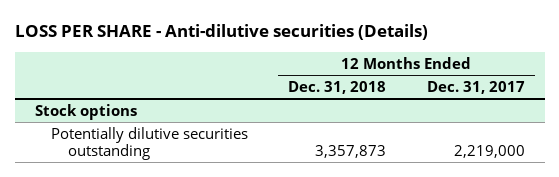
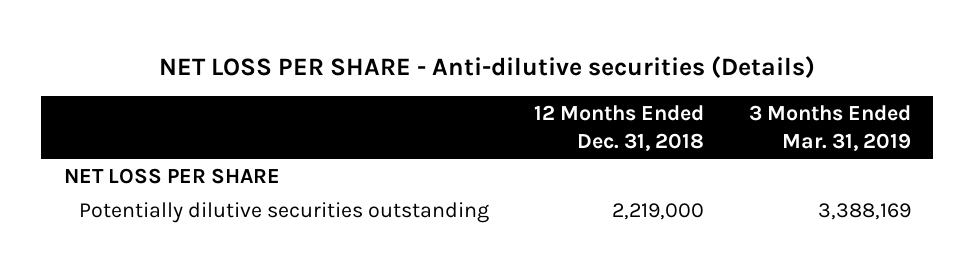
[14,24,428,41] LOSS PER SHARE - Anti-dilutive securities (Details) -> [159,55,816,78] NET LOSS PER SHARE - Anti-dilutive securities (Details)
[426,80,525,94] Dec. 31, 2017 -> none
none -> [748,105,911,152] 3 Months Ended Mar. 31, 2019
[34,103,137,120] Stock options -> none
none -> [63,168,280,185] NET LOSS PER SHARE
[315,144,387,158] 3,357,873 -> [612,203,705,221] 2,219,000

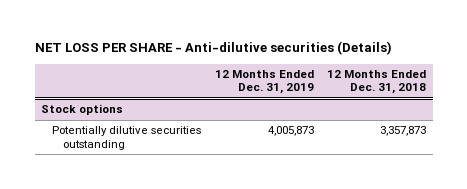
[748,105,911,152] 3 Months Ended Mar. 31, 2019 -> none
none -> [214,69,314,95] 12 Months Ended Dec. 31, 2019
[63,168,280,185] NET LOSS PER SHARE -> none
none -> [41,104,124,116] Stock options
[612,203,705,221] 2,219,000 -> [380,126,427,137] 3,357,873

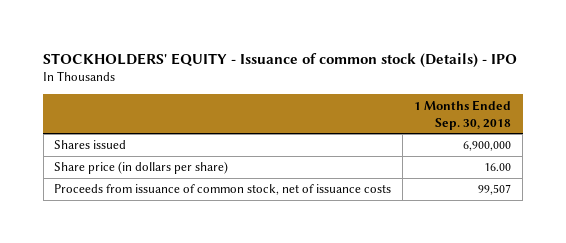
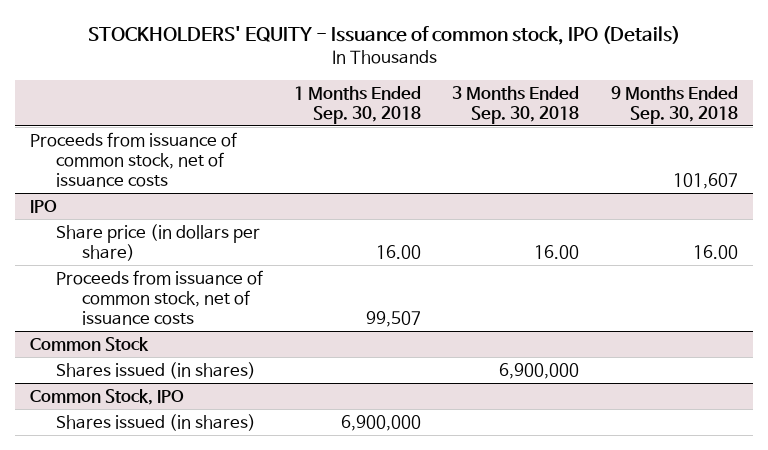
[43,52,518,68] STOCKHOLDERS' EQUITY - Issuance of common stock (Details) - IPO -> [87,25,680,45] STOCKHOLDERS' EQUITY - Issuance of common stock, IPO (Details)
none -> [452,86,580,124] 3 Months Ended Sep. 30, 2018
none -> [610,86,738,124] 9 Months Ended Sep. 30, 2018
[54,140,127,150] Shares issued -> none
none -> [30,132,238,187] Proceeds from issuance of common stock, net of issuance costs
none -> [30,200,58,214] IPO
none -> [30,337,150,352] Common Stock
none -> [56,362,257,380] Shares issued (in shares)
none -> [30,389,185,406] Common Stock, IPO
none -> [56,414,257,432] Shares issued (in shares)

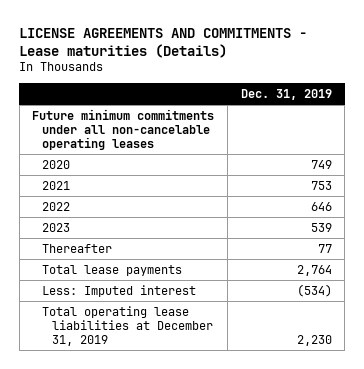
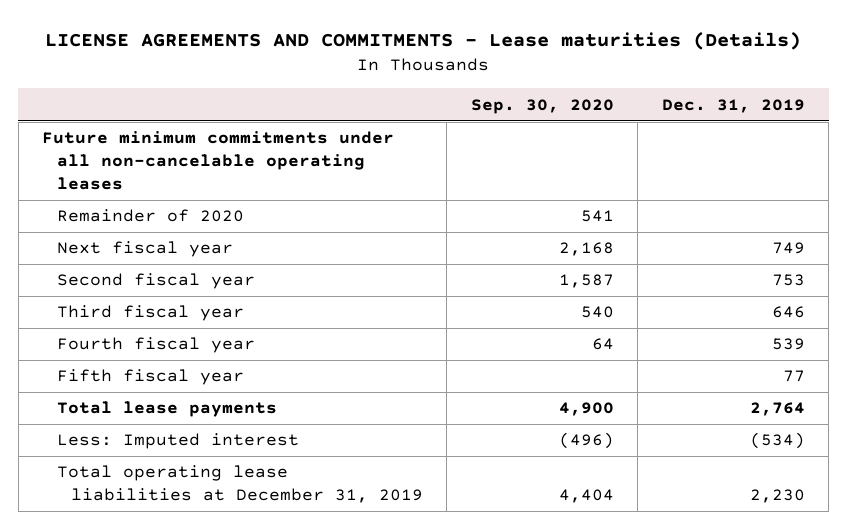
none -> [470,98,614,114] Sep. 30, 2020
[42,243,113,253] Thereafter -> none
none -> [56,209,244,223] Remainder of 2020
[42,159,71,169] 2020 -> [56,241,233,258] Next fiscal year
[42,180,71,190] 2021 -> [56,273,255,290] Second fiscal year
[42,201,71,211] 2022 -> [56,305,244,322] Third fiscal year
[42,222,71,232] 2023 -> [56,337,255,354] Fourth fiscal year
none -> [56,369,244,386] Fifth fiscal year

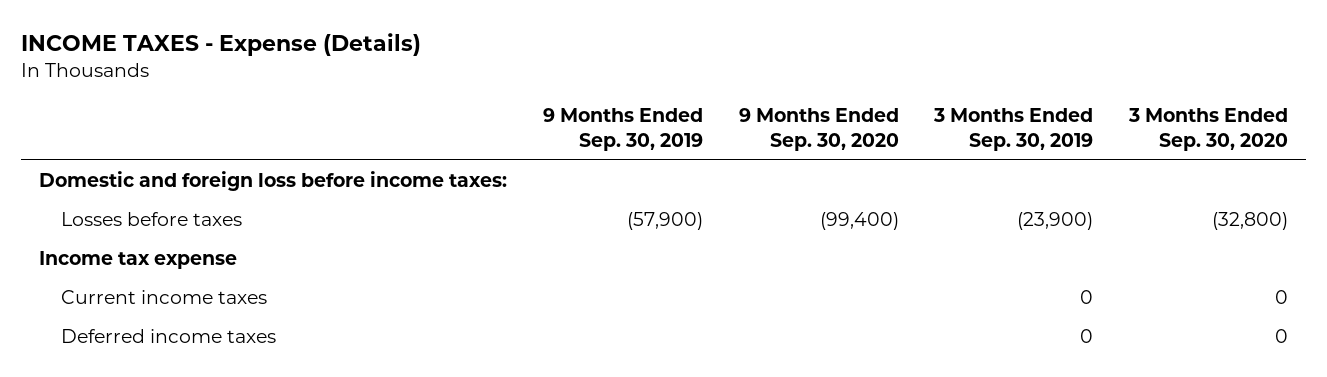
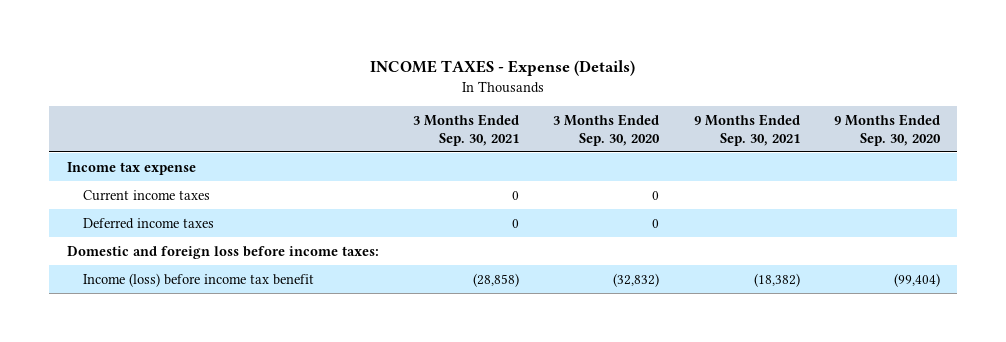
[542,108,703,152] 9 Months Ended Sep. 30, 2019 -> none
[933,108,1094,152] 3 Months Ended Sep. 30, 2019 -> none
none -> [412,113,519,146] 3 Months Ended Sep. 30, 2021
none -> [693,113,800,146] 9 Months Ended Sep. 30, 2021
[61,212,243,227] Losses before taxes -> none
[39,171,508,192] Domestic and foreign loss before income taxes: -> [66,245,379,259] Domestic and foreign loss before income taxes:
none -> [83,272,315,287] Income (loss) before income tax benefit

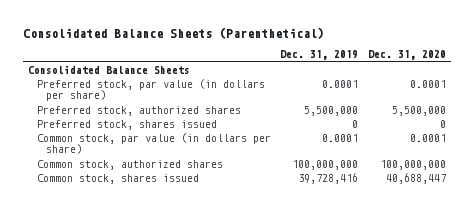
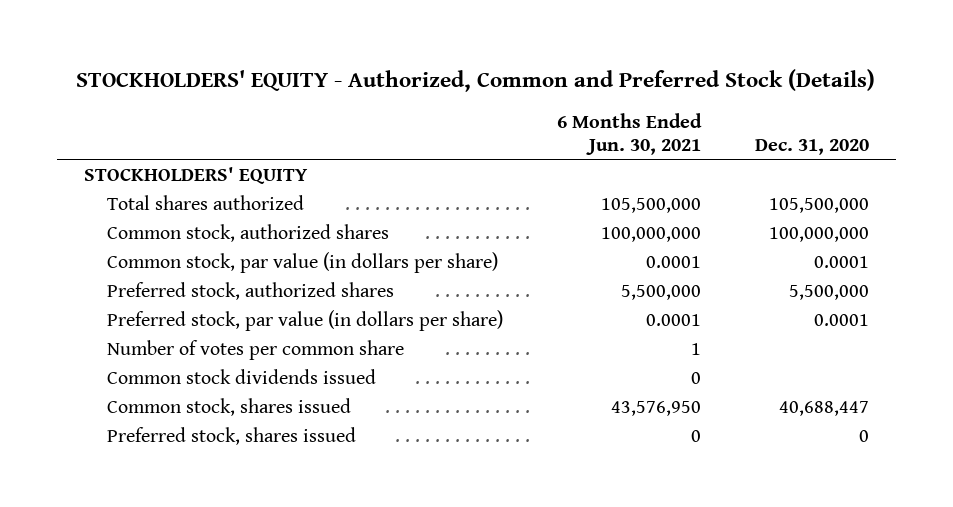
[23,26,325,39] Consolidated Balance Sheets (Parenthetical) -> [76,69,876,93] STOCKHOLDERS' EQUITY - Authorized, Common and Preferred Stock (Details)
[280,50,359,61] Dec. 31, 2019 -> none
none -> [556,112,702,155] 6 Months Ended Jun. 30, 2021
[27,64,190,74] Consolidated Balance Sheets -> none
none -> [83,166,308,184] STOCKHOLDERS' EQUITY
none -> [106,194,304,210] Total shares authorized
[36,132,271,155] Common stock, par value (in dollars per share) -> [106,251,498,273] Common stock, par value (in dollars per share)
[36,105,241,116] Preferred stock, authorized shares -> [106,281,394,300] Preferred stock, authorized shares
[36,78,265,102] Preferred stock, par value (in dollars per share) -> [106,309,503,331] Preferred stock, par value (in dollars per share)
none -> [106,339,404,360] Number of votes per common share
none -> [106,368,376,384] Common stock dividends issued
[36,119,217,130] Preferred stock, shares issued -> [106,426,356,445] Preferred stock, shares issued

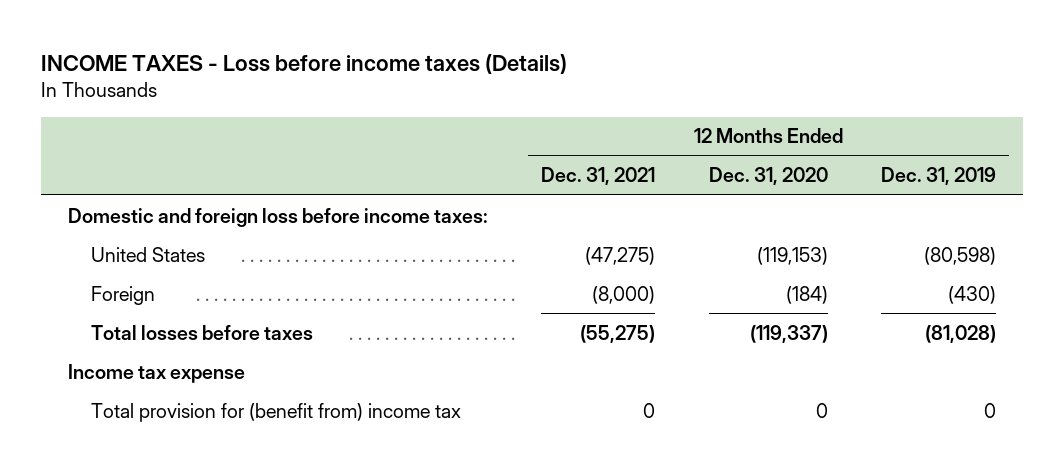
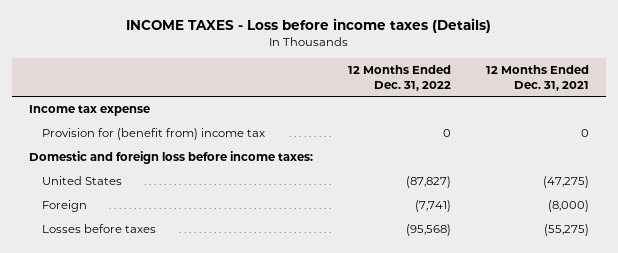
[708,167,828,186] Dec. 31, 2020 -> none
[880,167,996,186] Dec. 31, 2019 -> none
none -> [348,64,452,91] 12 Months Ended Dec. 31, 2022
[67,363,245,383] Income tax expense -> [29,104,151,116] Income tax expense
none -> [41,127,265,140] Provision for (benefit from) income tax
[91,402,462,422] Total provision for (benefit from) income tax -> none
[91,324,314,340] Total losses before taxes -> [41,223,156,233] Losses before taxes

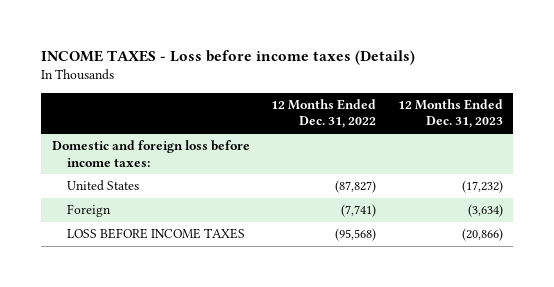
[485,64,589,91] 12 Months Ended Dec. 31, 2021 -> none
none -> [397,99,503,129] 12 Months Ended Dec. 31, 2023
[29,104,151,116] Income tax expense -> none
[41,127,265,140] Provision for (benefit from) income tax -> none
[41,223,156,233] Losses before taxes -> [66,228,245,240] LOSS BEFORE INCOME TAXES

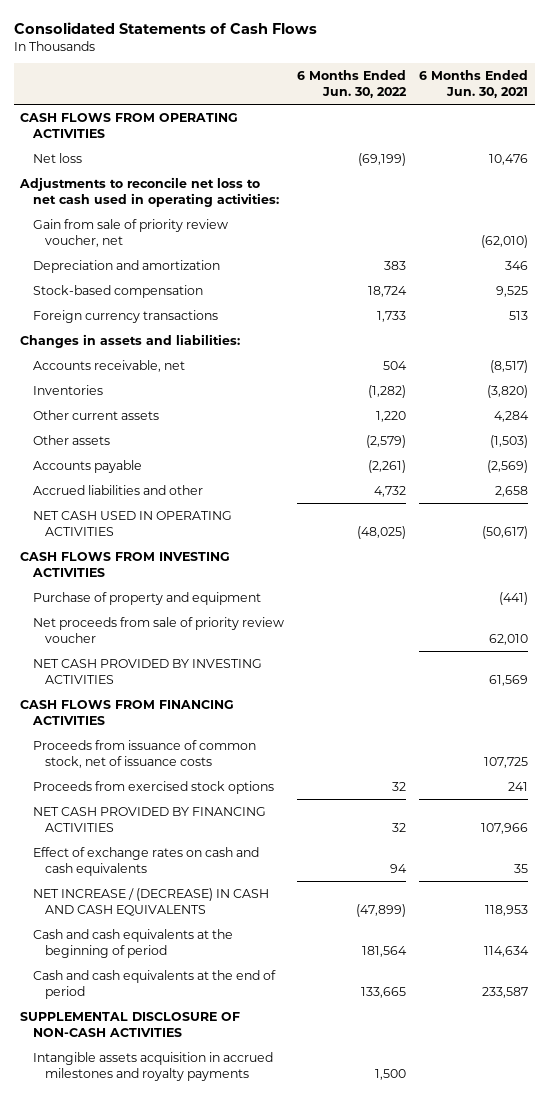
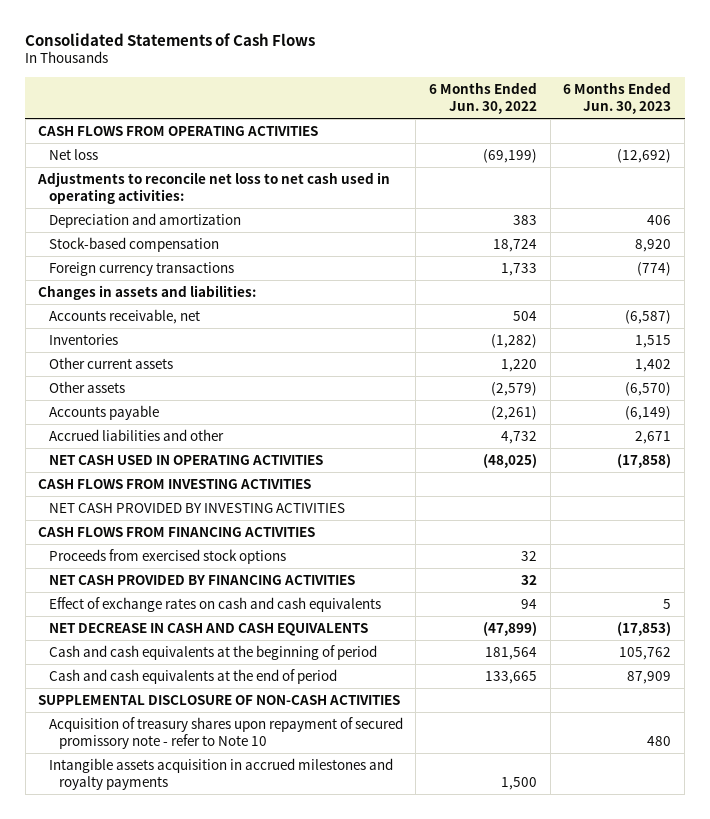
[419,70,529,99] 6 Months Ended Jun. 30, 2021 -> none
none -> [563,81,672,114] 6 Months Ended Jun. 30, 2023
[32,218,228,247] Gain from sale of priority review voucher, net -> none
[32,591,261,605] Purchase of property and equipment -> none
[32,616,284,643] Net proceeds from sale of priority review voucher -> none
[32,739,256,768] Proceeds from issuance of common stock, net of issuance costs -> none
[32,887,269,916] NET INCREASE / (DECREASE) IN CASH AND CASH EQUIVALENTS -> [48,622,368,636] NET DECREASE IN CASH AND CASH EQUIVALENTS
none -> [48,716,403,750] Acquisition of treasury shares upon repayment of secured promissory note - refer to Note 10

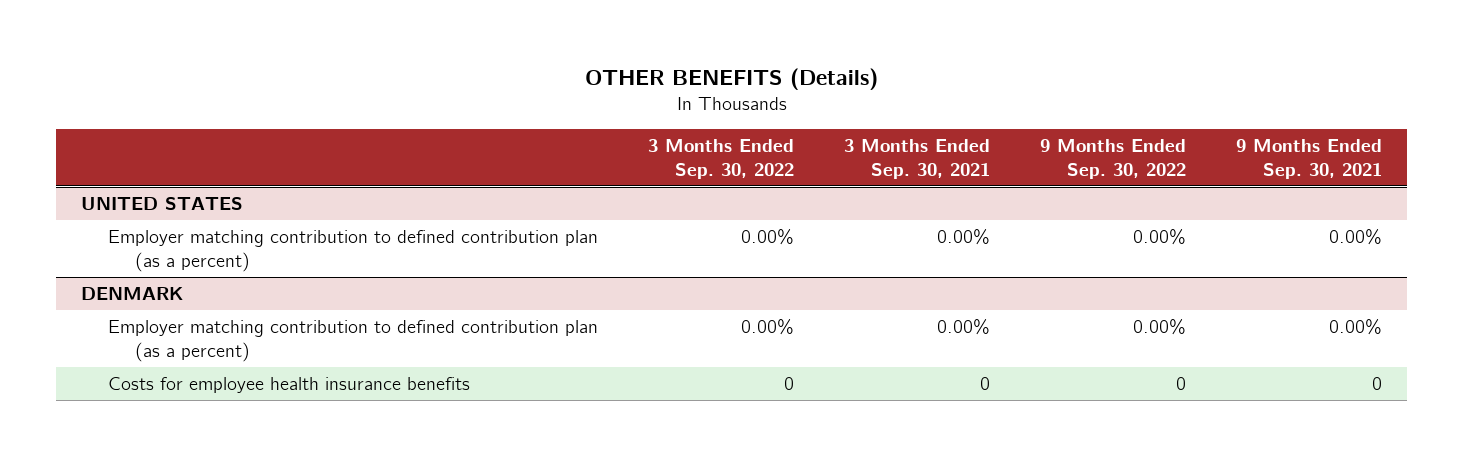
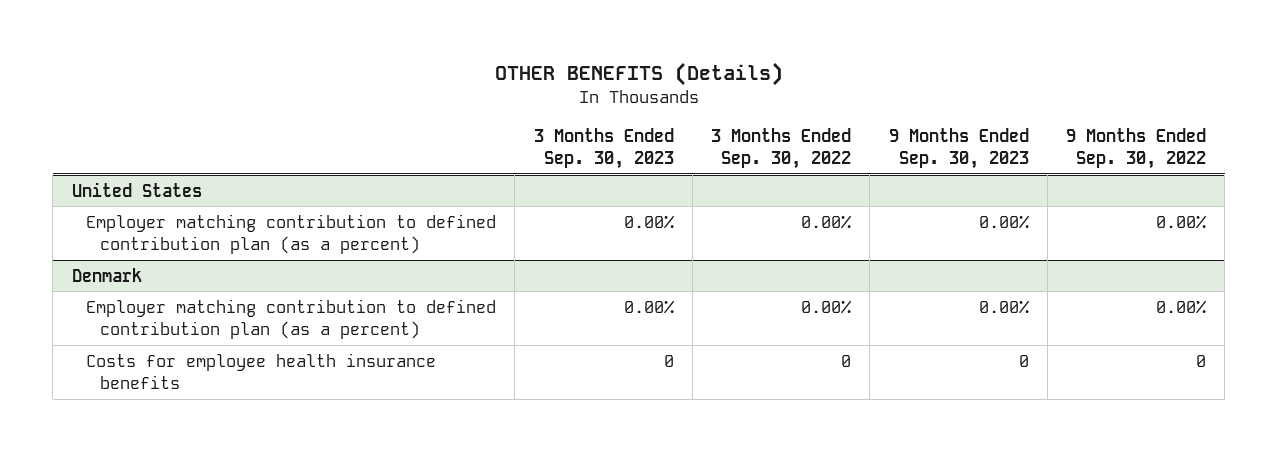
[844,138,991,179] 3 Months Ended Sep. 30, 2021 -> none
[1235,138,1382,179] 9 Months Ended Sep. 30, 2021 -> none
none -> [533,127,674,170] 3 Months Ended Sep. 30, 2023
none -> [888,127,1029,170] 9 Months Ended Sep. 30, 2023
[81,196,244,210] UNITED STATES -> [71,181,202,197] United States
[81,286,185,300] DENMARK -> [71,267,142,282] Denmark

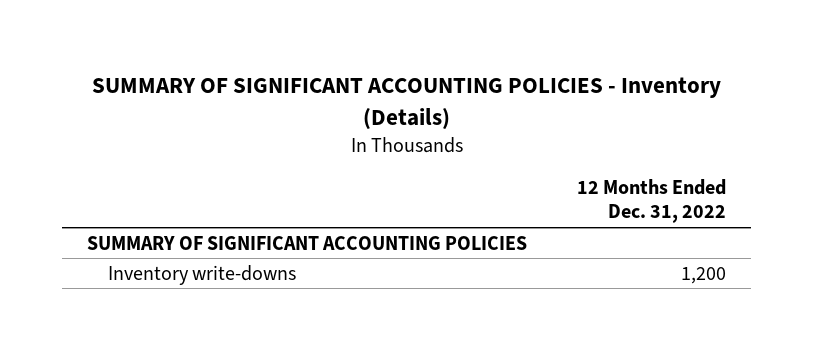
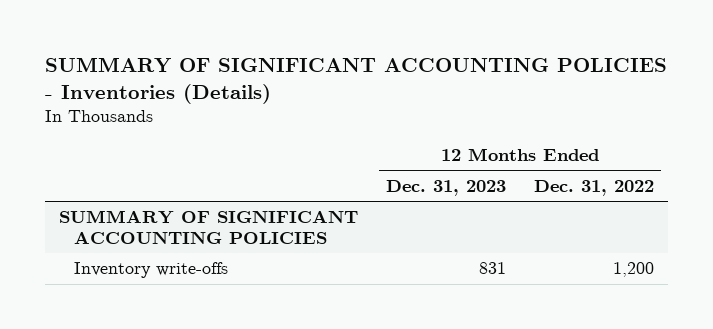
[91,77,721,130] SUMMARY OF SIGNIFICANT ACCOUNTING POLICIES - Inventory (Details) -> [44,56,667,104] SUMMARY OF SIGNIFICANT ACCOUNTING POLICIES - Inventories (Details)
none -> [385,179,506,196] Dec. 31, 2023
[107,264,296,285] Inventory write-downs -> [73,262,228,279] Inventory write-offs

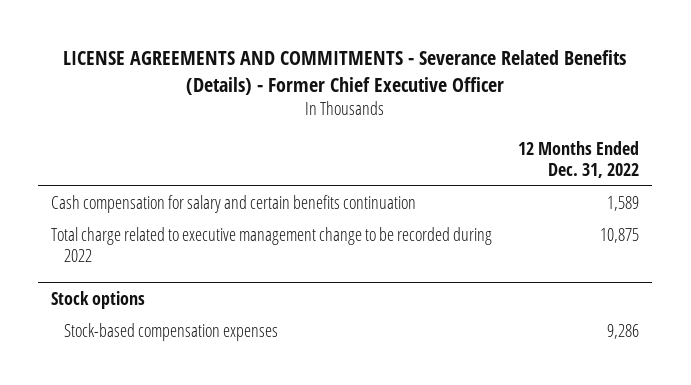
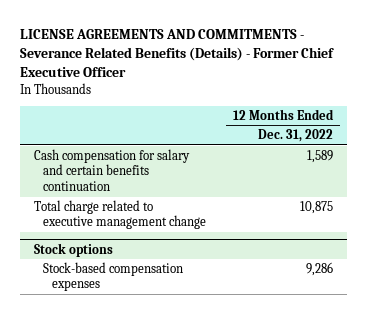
[51,227,493,263] Total charge related to executive management change to be recorded during 2022 -> [33,199,206,230] Total charge related to executive management change

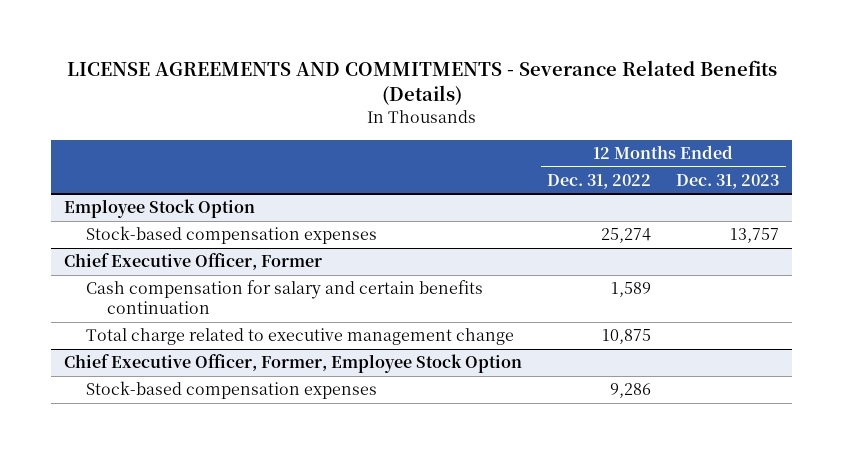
[20,29,335,78] LICENSE AGREEMENTS AND COMMITMENTS - Severance Related Benefits (Details) - Former Chief Executive Officer -> [66,60,777,106] LICENSE AGREEMENTS AND COMMITMENTS - Severance Related Benefits (Details)
none -> [676,173,780,189] Dec. 31, 2023
none -> [63,199,255,219] Employee Stock Option
none -> [85,226,377,245] Stock-based compensation expenses
none -> [63,253,322,271] Chief Executive Officer, Former
[33,242,113,257] Stock options -> none
none -> [63,354,522,374] Chief Executive Officer, Former, Employee Stock Option

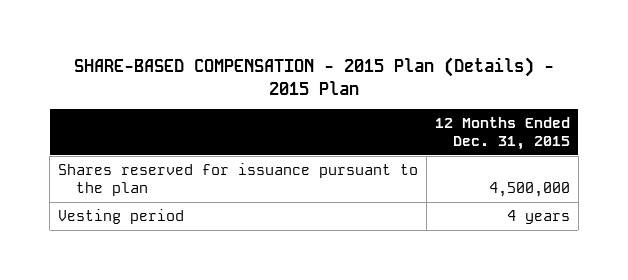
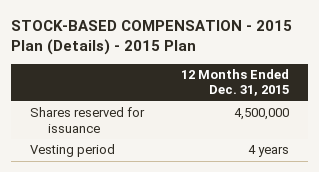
[74,57,555,95] SHARE-BASED COMPENSATION - 2015 Plan (Details) - 2015 Plan -> [10,19,292,55] STOCK-BASED COMPENSATION - 2015 Plan (Details) - 2015 Plan
[58,162,419,197] Shares reserved for issuance pursuant to the plan -> [29,107,145,133] Shares reserved for issuance

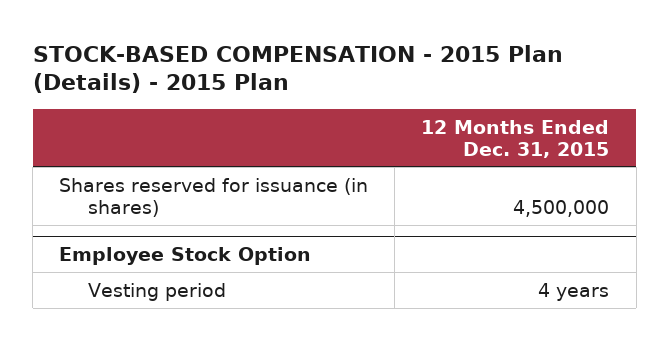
[29,107,145,133] Shares reserved for issuance -> [59,177,369,217] Shares reserved for issuance (in shares)
none -> [59,246,312,265] Employee Stock Option

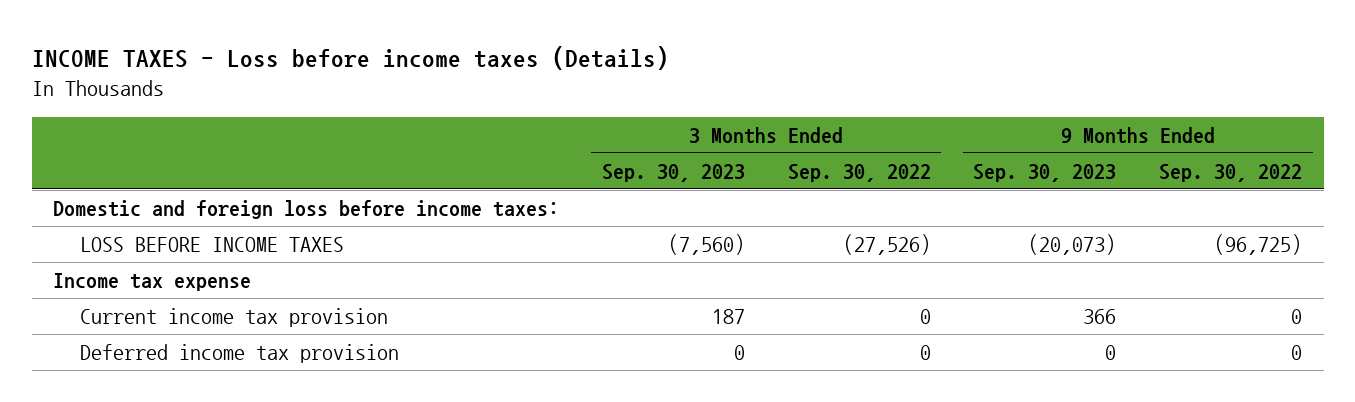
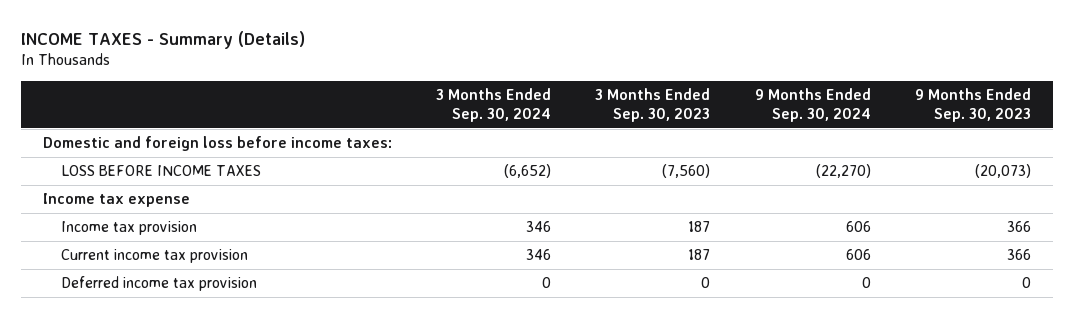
[31,45,669,70] INCOME TAXES - Loss before income taxes (Details) -> [21,30,306,49] INCOME TAXES - Summary (Details)
[787,163,931,182] Sep. 30, 2022 -> none
[1159,163,1303,182] Sep. 30, 2022 -> none
none -> [436,87,552,123] 3 Months Ended Sep. 30, 2024
none -> [754,87,871,123] 9 Months Ended Sep. 30, 2024
none -> [61,221,198,236] Income tax provision

